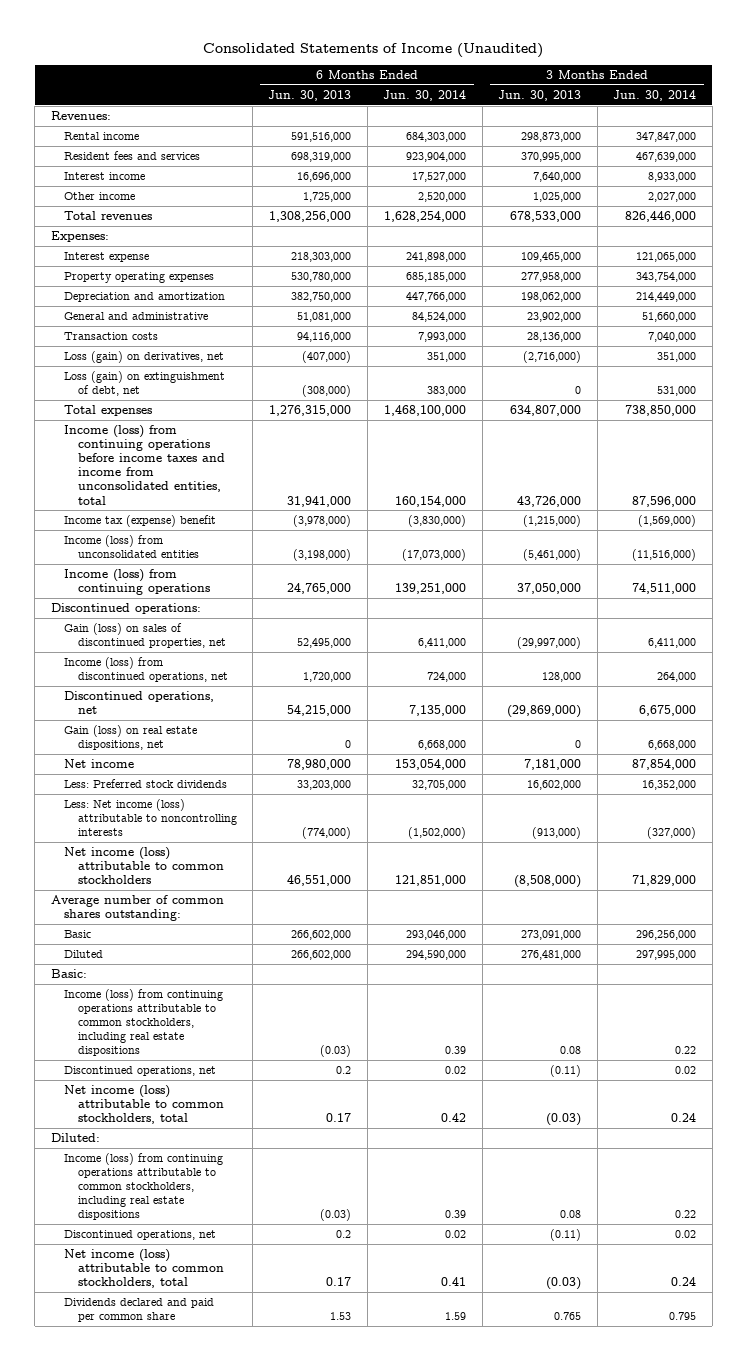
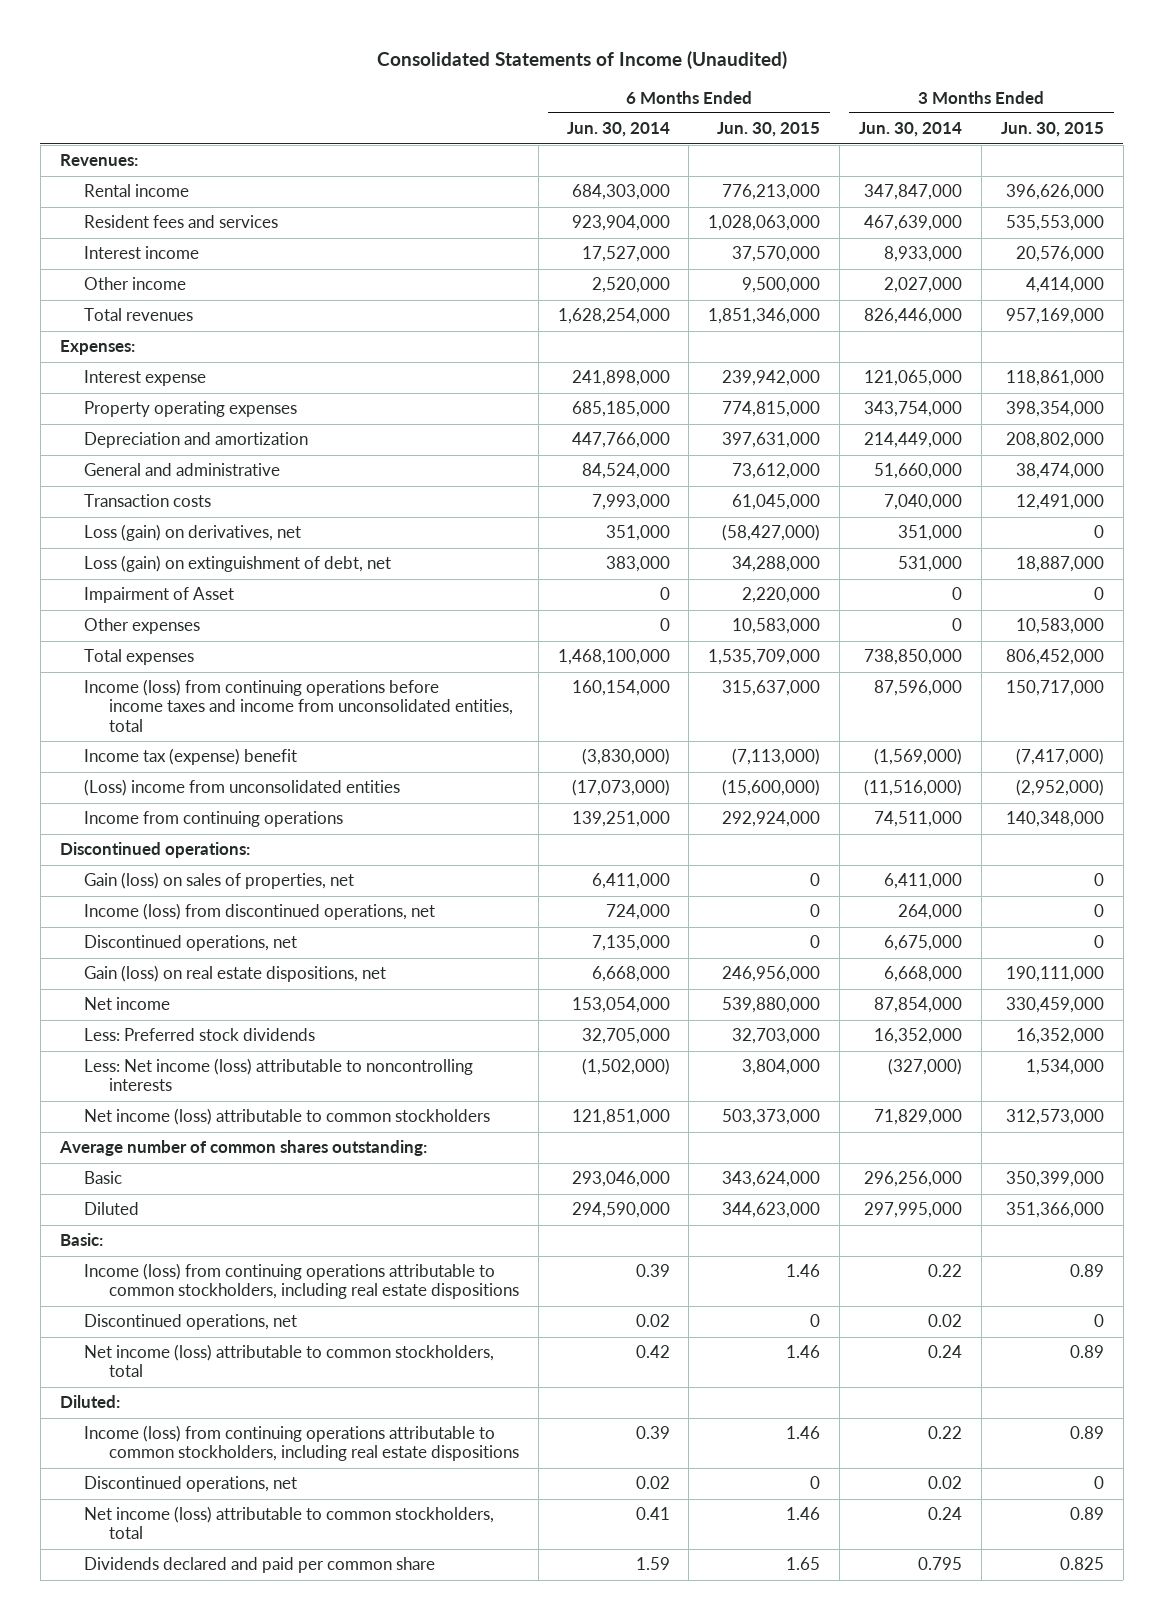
[268,89,352,101] Jun. 30, 2013 -> none
[498,89,582,101] Jun. 30, 2013 -> none
none -> [717,122,821,138] Jun. 30, 2015
none -> [1000,122,1104,138] Jun. 30, 2015
none -> [84,587,235,604] Impairment of Asset
none -> [84,618,201,635] Other expenses
[64,535,199,559] Income (loss) from unconsolidated entities -> [84,779,401,797] (Loss) income from unconsolidated entities
[64,569,210,596] Income (loss) from continuing operations -> [84,811,344,828] Income from continuing operations
[64,623,226,649] Gain (loss) on sales of discontinued properties, net -> [84,872,355,890] Gain (loss) on sales of properties, net

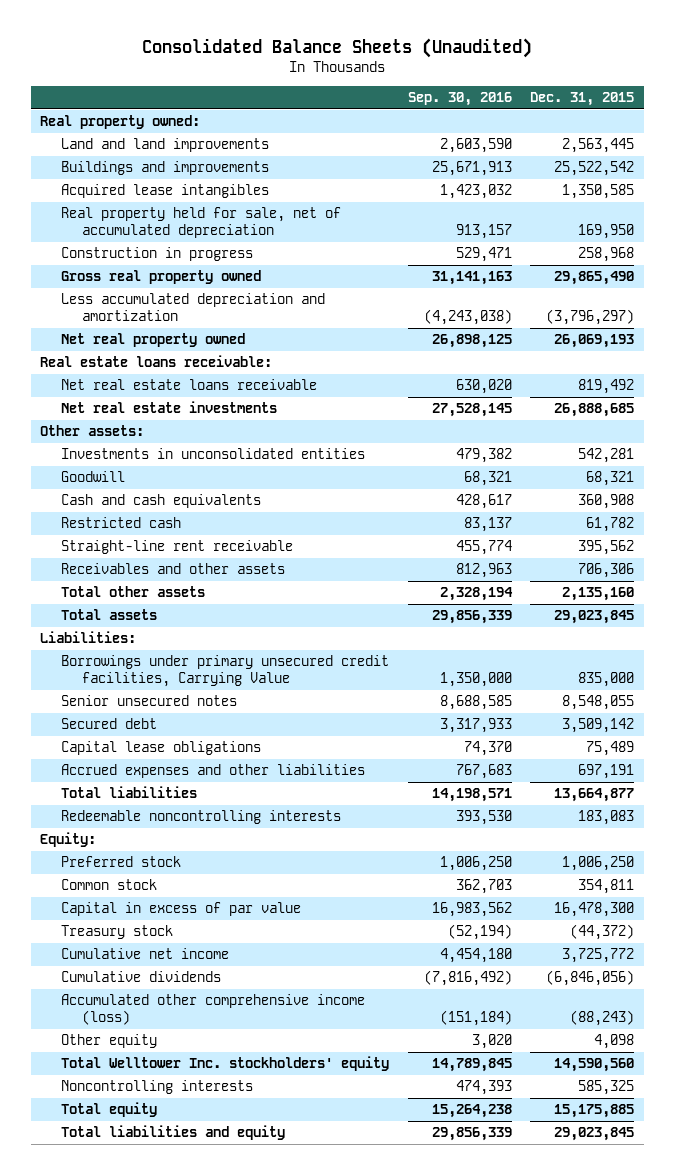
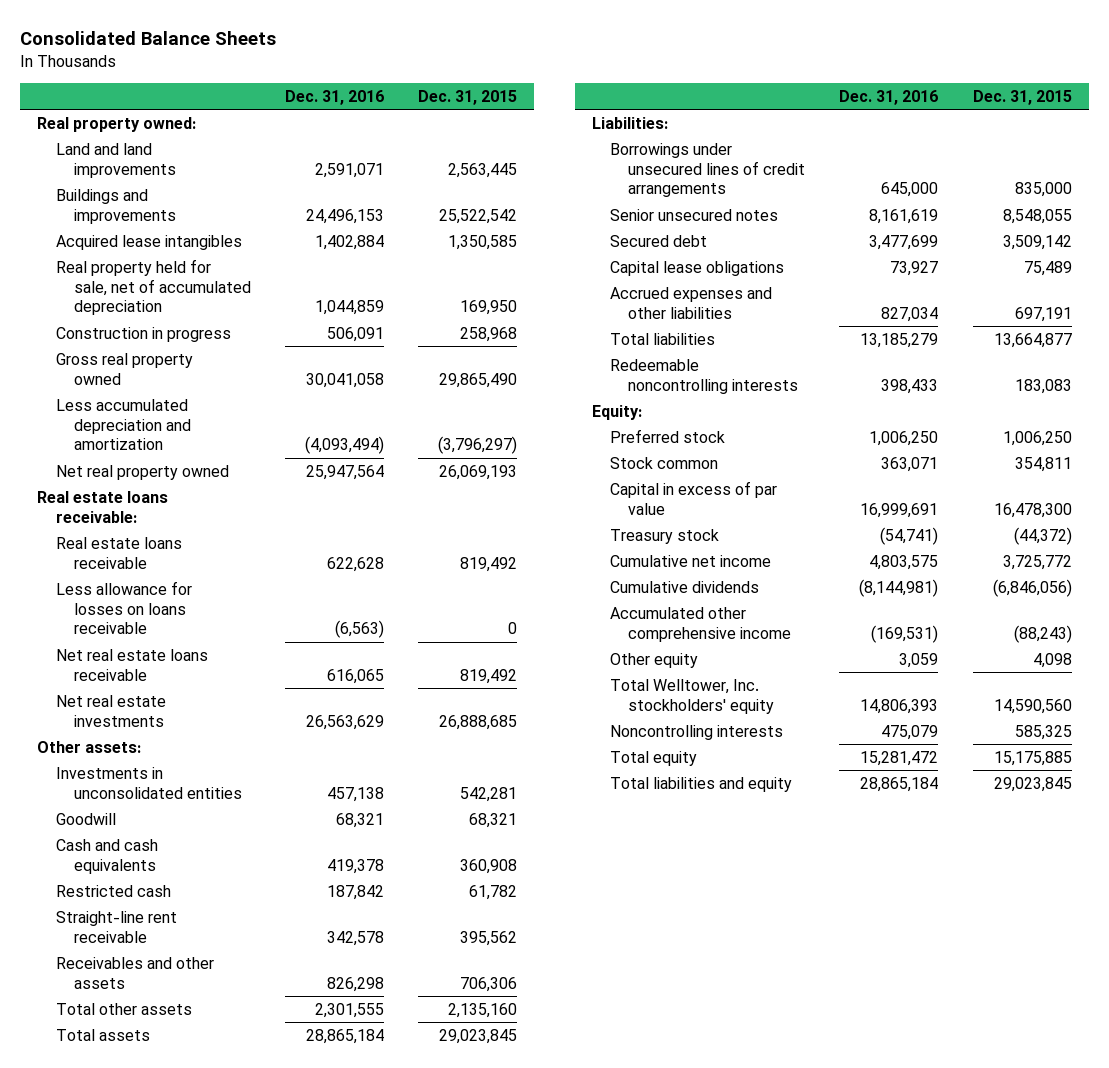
[142,37,533,58] Consolidated Balance Sheets (Unaudited) -> [20,31,277,46] Consolidated Balance Sheets
[407,92,512,107] Sep. 30, 2016 -> none
none -> [284,90,384,106] Dec. 31, 2016
none -> [55,536,182,569] Real estate loans receivable
none -> [55,580,192,635] Less allowance for losses on loans receivable
[60,655,389,688] Borrowings under primary unsecured credit facilities, Carrying Value -> [609,142,805,198] Borrowings under unsecured lines of credit arrangements
[60,879,157,891] Common stock -> [609,456,718,469] Stock common
[60,994,365,1026] Accumulated other comprehensive income (loss) -> [609,606,791,642] Accumulated other comprehensive income
[60,1056,389,1072] Total Welltower Inc. stockholders' equity -> [609,678,774,714] Total Welltower, Inc. stockholders' equity

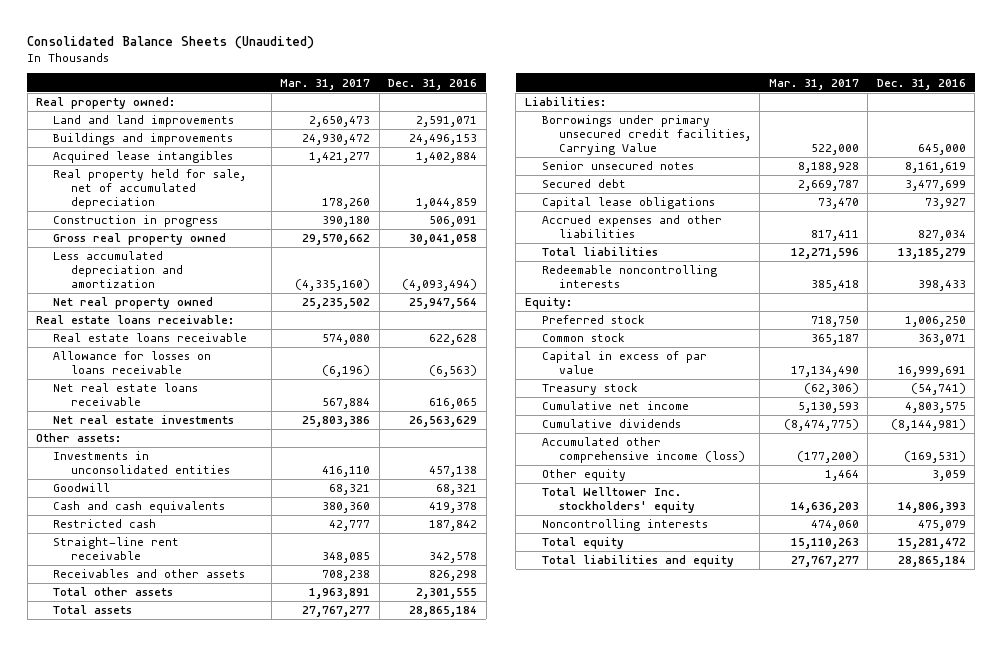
[20,31,277,46] Consolidated Balance Sheets -> [27,35,315,49] Consolidated Balance Sheets (Unaudited)
[418,90,518,106] Dec. 31, 2015 -> none
none -> [280,78,371,90] Mar. 31, 2017
[55,580,192,635] Less allowance for losses on loans receivable -> [53,351,212,375] Allowance for losses on loans receivable
[609,142,805,198] Borrowings under unsecured lines of credit arrangements -> [541,115,752,156] Borrowings under primary unsecured credit facilities, Carrying Value
[609,456,718,469] Stock common -> [541,333,625,343] Common stock
[609,606,791,642] Accumulated other comprehensive income -> [541,437,746,464] Accumulated other comprehensive income (loss)
[609,678,774,714] Total Welltower, Inc. stockholders' equity -> [541,487,696,514] Total Welltower Inc. stockholders' equity

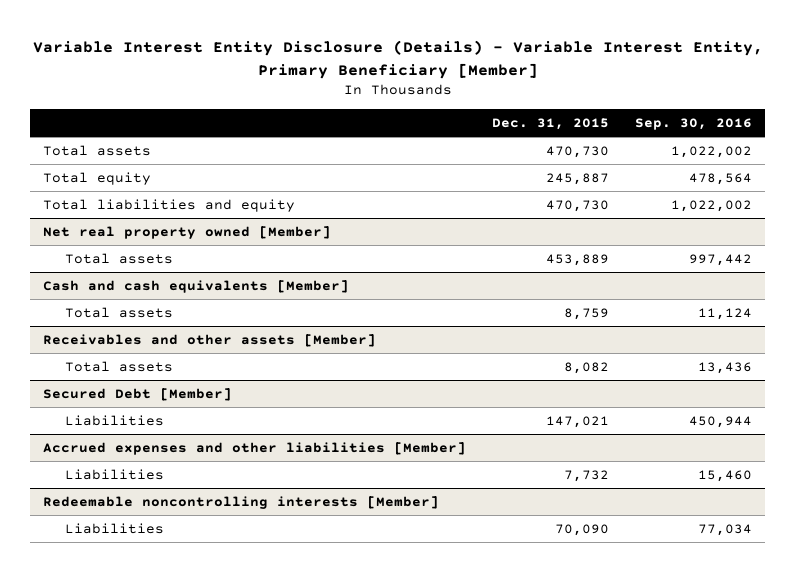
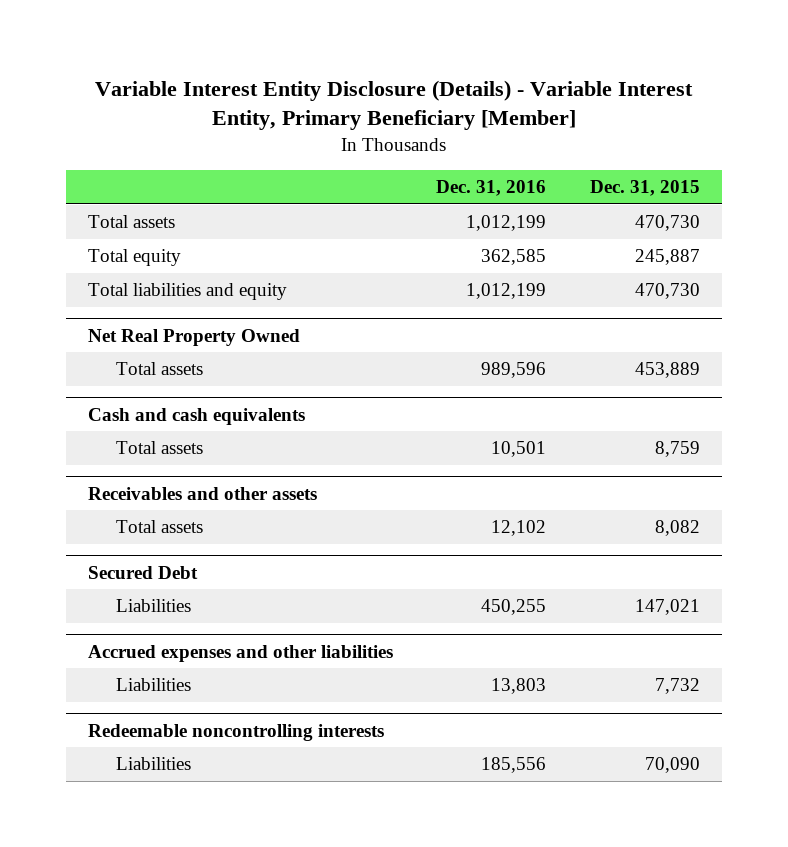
[635,117,753,130] Sep. 30, 2016 -> none
none -> [436,179,547,196] Dec. 31, 2016
[42,226,331,240] Net real property owned [Member] -> [87,328,300,346] Net Real Property Owned
[42,280,349,294] Cash and cash equivalents [Member] -> [87,407,305,425] Cash and cash equivalents
[42,334,376,348] Receivables and other assets [Member] -> [87,486,317,500] Receivables and other assets
[42,388,232,402] Secured Debt [Member] -> [87,565,198,579] Secured Debt
[42,442,466,456] Accrued expenses and other liabilities [Member] -> [87,644,393,662] Accrued expenses and other liabilities
[42,496,439,510] Redeemable noncontrolling interests [Member] -> [87,723,384,741] Redeemable noncontrolling interests

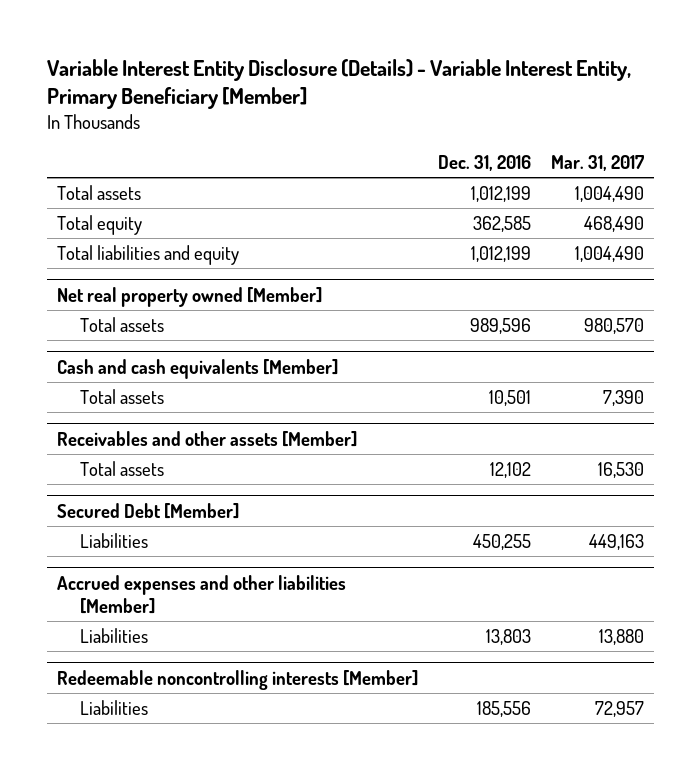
[589,179,700,196] Dec. 31, 2015 -> none
none -> [550,155,644,172] Mar. 31, 2017
[87,328,300,346] Net Real Property Owned -> [56,286,322,307] Net real property owned [Member]
[87,407,305,425] Cash and cash equivalents -> [56,358,338,379] Cash and cash equivalents [Member]
[87,486,317,500] Receivables and other assets -> [56,430,357,447] Receivables and other assets [Member]
[87,565,198,579] Secured Debt -> [56,502,239,519] Secured Debt [Member]
[87,644,393,662] Accrued expenses and other liabilities -> [56,574,346,615] Accrued expenses and other liabilities [Member]
[87,723,384,741] Redeemable noncontrolling interests -> [56,669,418,690] Redeemable noncontrolling interests [Member]

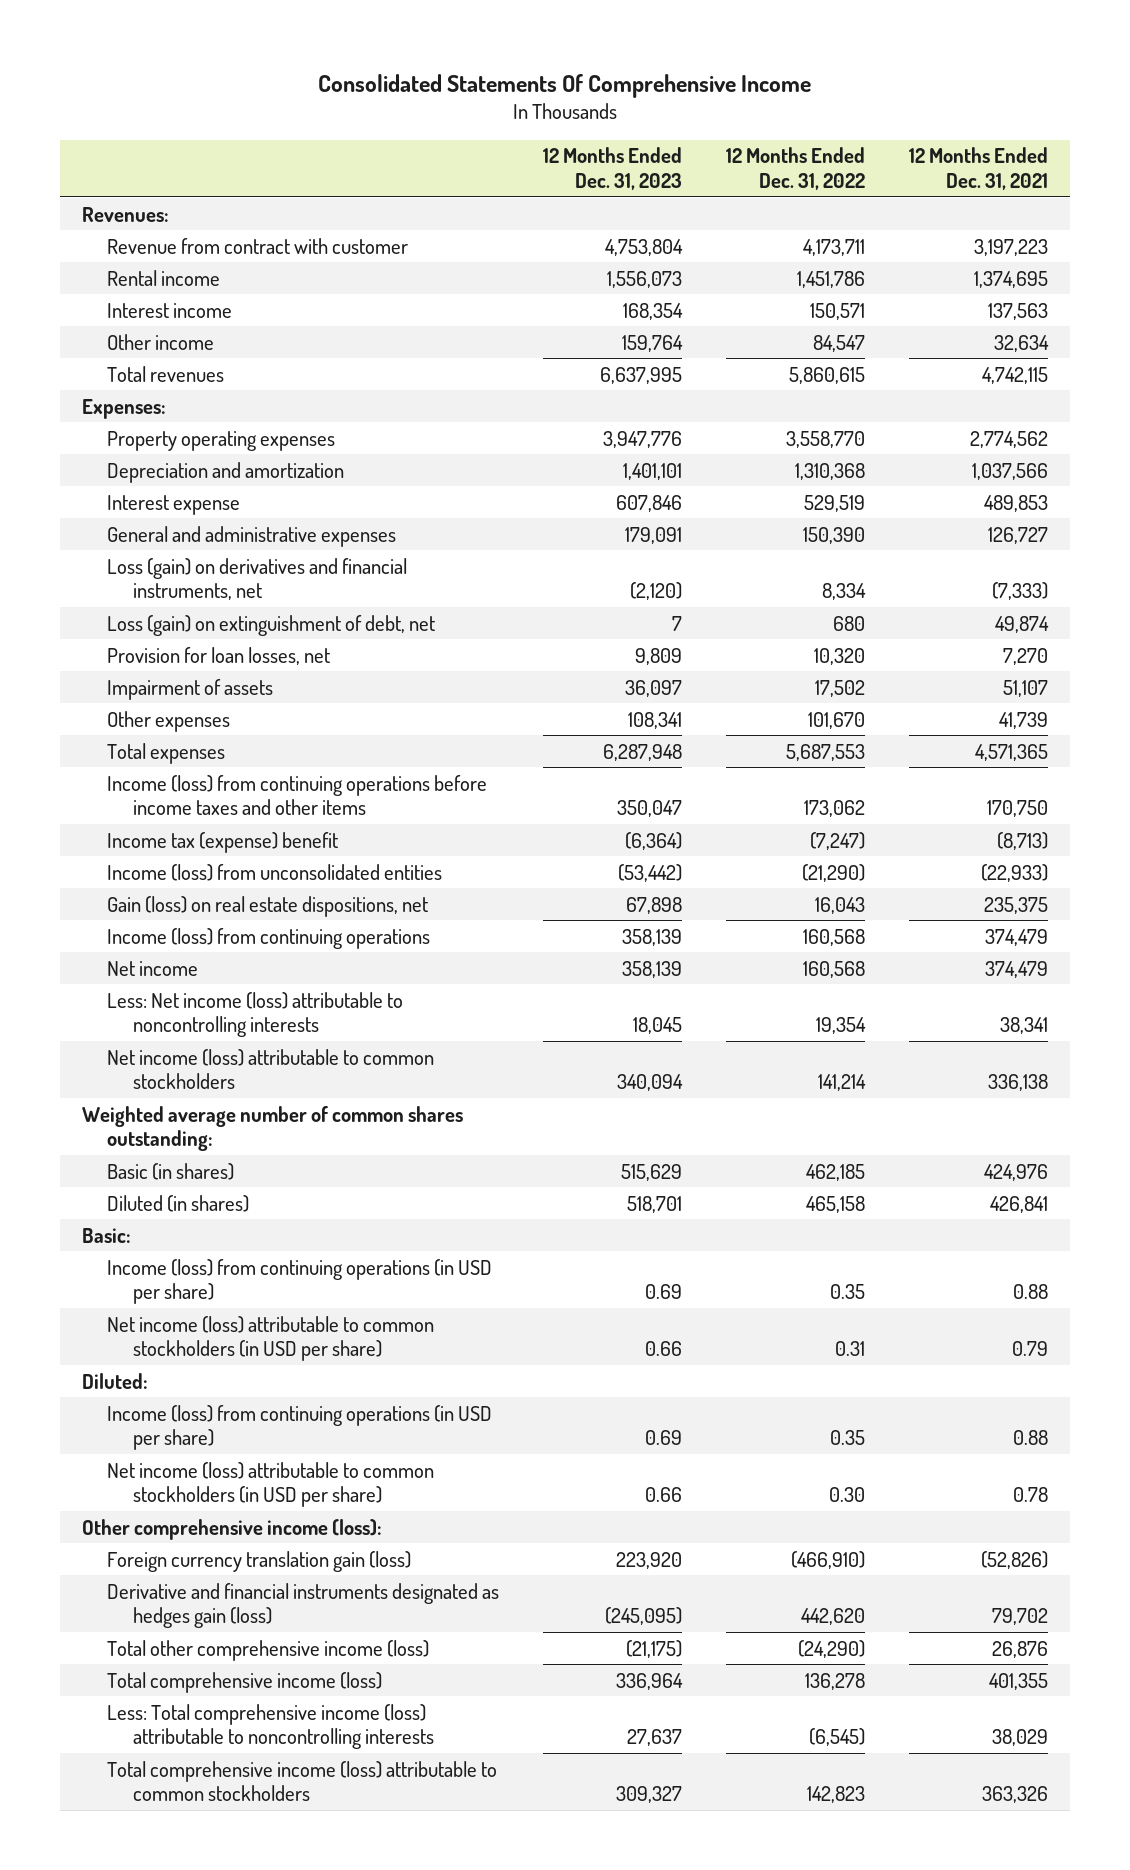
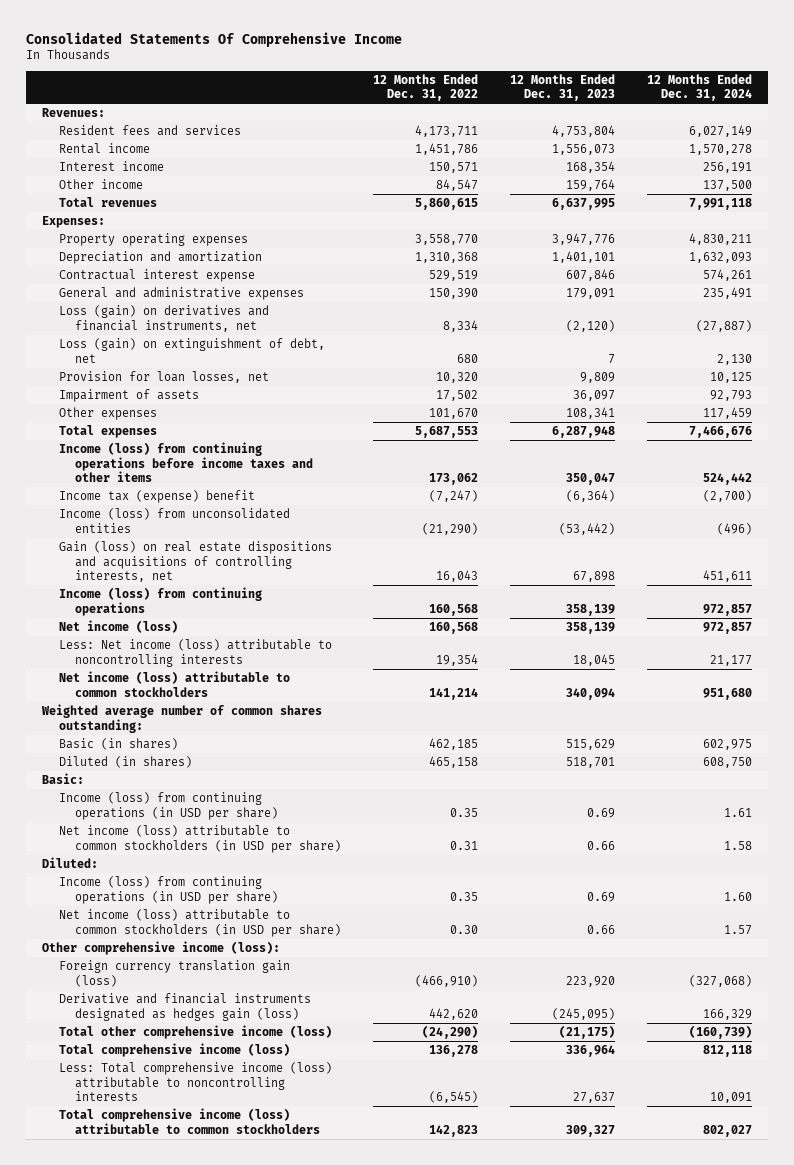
[908,147,1048,191] 12 Months Ended Dec. 31, 2021 -> none
none -> [647,73,753,102] 12 Months Ended Dec. 31, 2024
[107,237,409,254] Revenue from contract with customer -> [58,125,241,137] Resident fees and services
[107,494,241,515] Interest expense -> [58,269,255,283] Contractual interest expense
[107,895,429,917] Gain (loss) on real estate dispositions, net -> [58,541,332,583] Gain (loss) on real estate dispositions and acquisitions of controlling interests, net
[107,960,199,976] Net income -> [58,620,178,634] Net income (loss)

